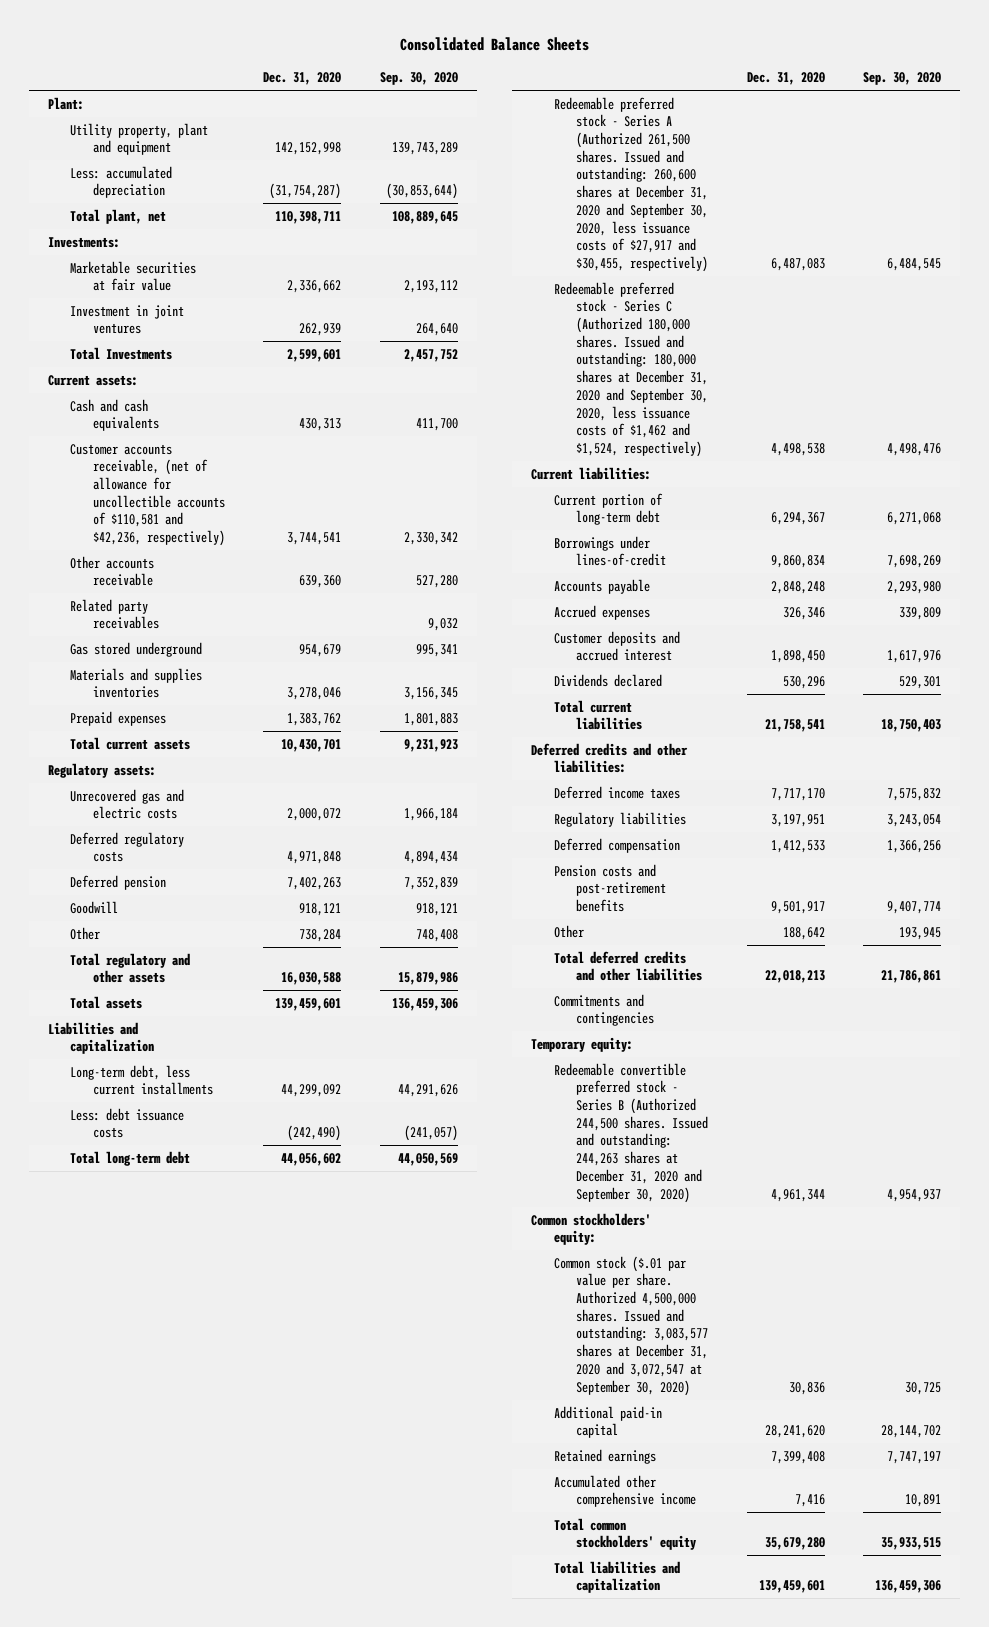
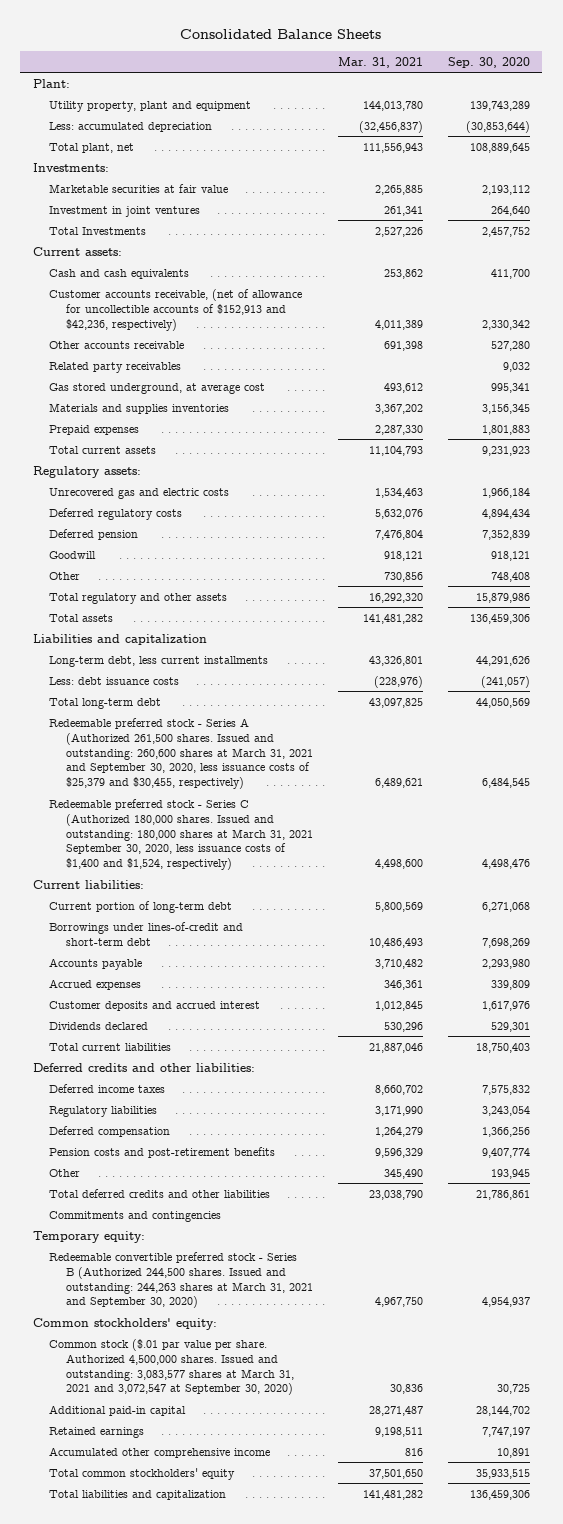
[263,72,342,86] Dec. 31, 2020 -> none
none -> [337,56,423,68] Mar. 31, 2021
[70,443,225,547] Customer accounts receivable, (net of allowance for uncollectible accounts of $110,581 and $42,236, respectively) -> [49,288,303,331] Customer accounts receivable, (net of allowance for uncollectible accounts of $152,913 and $42,236, respectively)
[70,641,203,657] Gas stored underground -> [49,382,266,394] Gas stored underground, at average cost
[553,96,708,272] Redeemable preferred stock - Series A (Authorized 261,500 shares. Issued and outstanding: 260,600 shares at December 31, 2020 and September 30, 2020, less issuance costs of $27,917 and $30,455, respectively) -> [49,717,313,790] Redeemable preferred stock - Series A (Authorized 261,500 shares. Issued and outstanding: 260,600 shares at March 31, 2021 and September 30, 2020, less issuance costs of $25,379 and $30,455, respectively)
[553,281,708,457] Redeemable preferred stock - Series C (Authorized 180,000 shares. Issued and outstanding: 180,000 shares at December 31, 2020 and September 30, 2020, less issuance costs of $1,462 and $1,524, respectively) -> [49,798,313,871] Redeemable preferred stock - Series C (Authorized 180,000 shares. Issued and outstanding: 180,000 shares at March 31, 2021 September 30, 2020, less issuance costs of $1,400 and $1,524, respectively)
[553,535,666,567] Borrowings under lines-of-credit -> [49,921,244,946] Borrowings under lines-of-credit and short-term debt
[553,1062,708,1203] Redeemable convertible preferred stock - Series B (Authorized 244,500 shares. Issued and outstanding: 244,263 shares at December 31, 2020 and September 30, 2020) -> [49,1251,313,1309] Redeemable convertible preferred stock - Series B (Authorized 244,500 shares. Issued and outstanding: 244,263 shares at March 31, 2021 and September 30, 2020)
[553,1255,708,1396] Common stock ($.01 par value per share. Authorized 4,500,000 shares. Issued and outstanding: 3,083,577 shares at December 31, 2020 and 3,072,547 at September 30, 2020) -> [49,1338,294,1396] Common stock ($.01 par value per share. Authorized 4,500,000 shares. Issued and outstanding: 3,083,577 shares at March 31, 2021 and 3,072,547 at September 30, 2020)

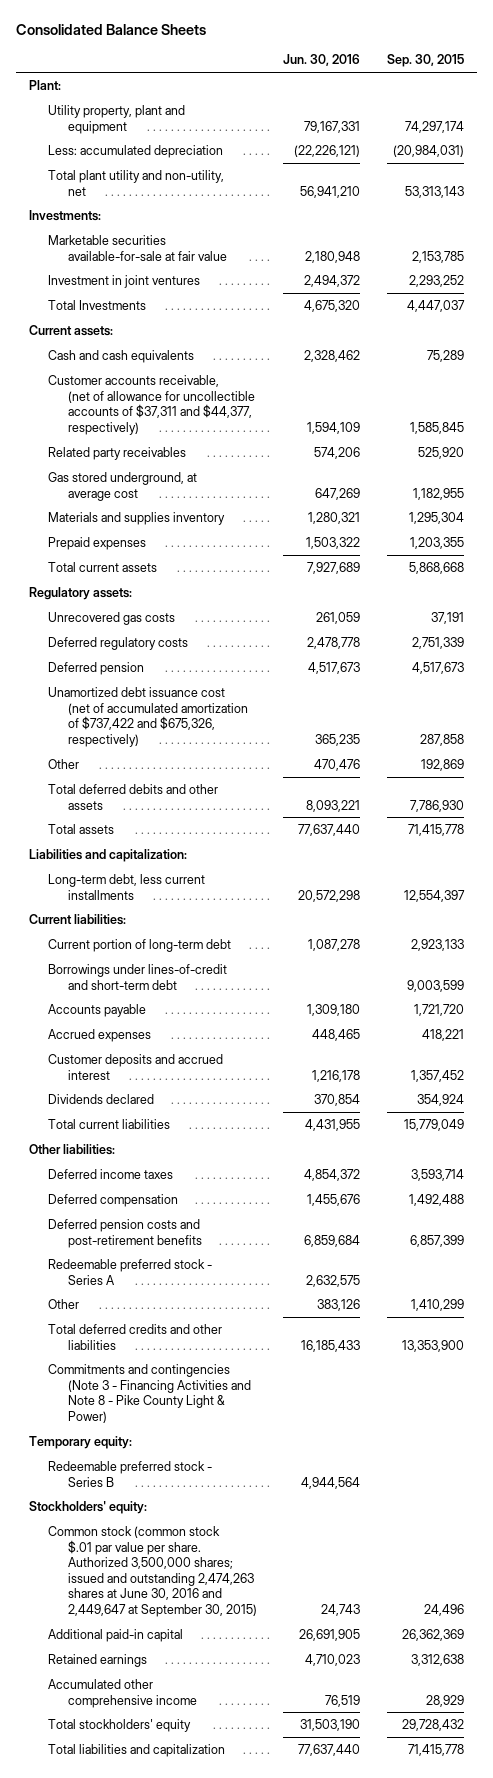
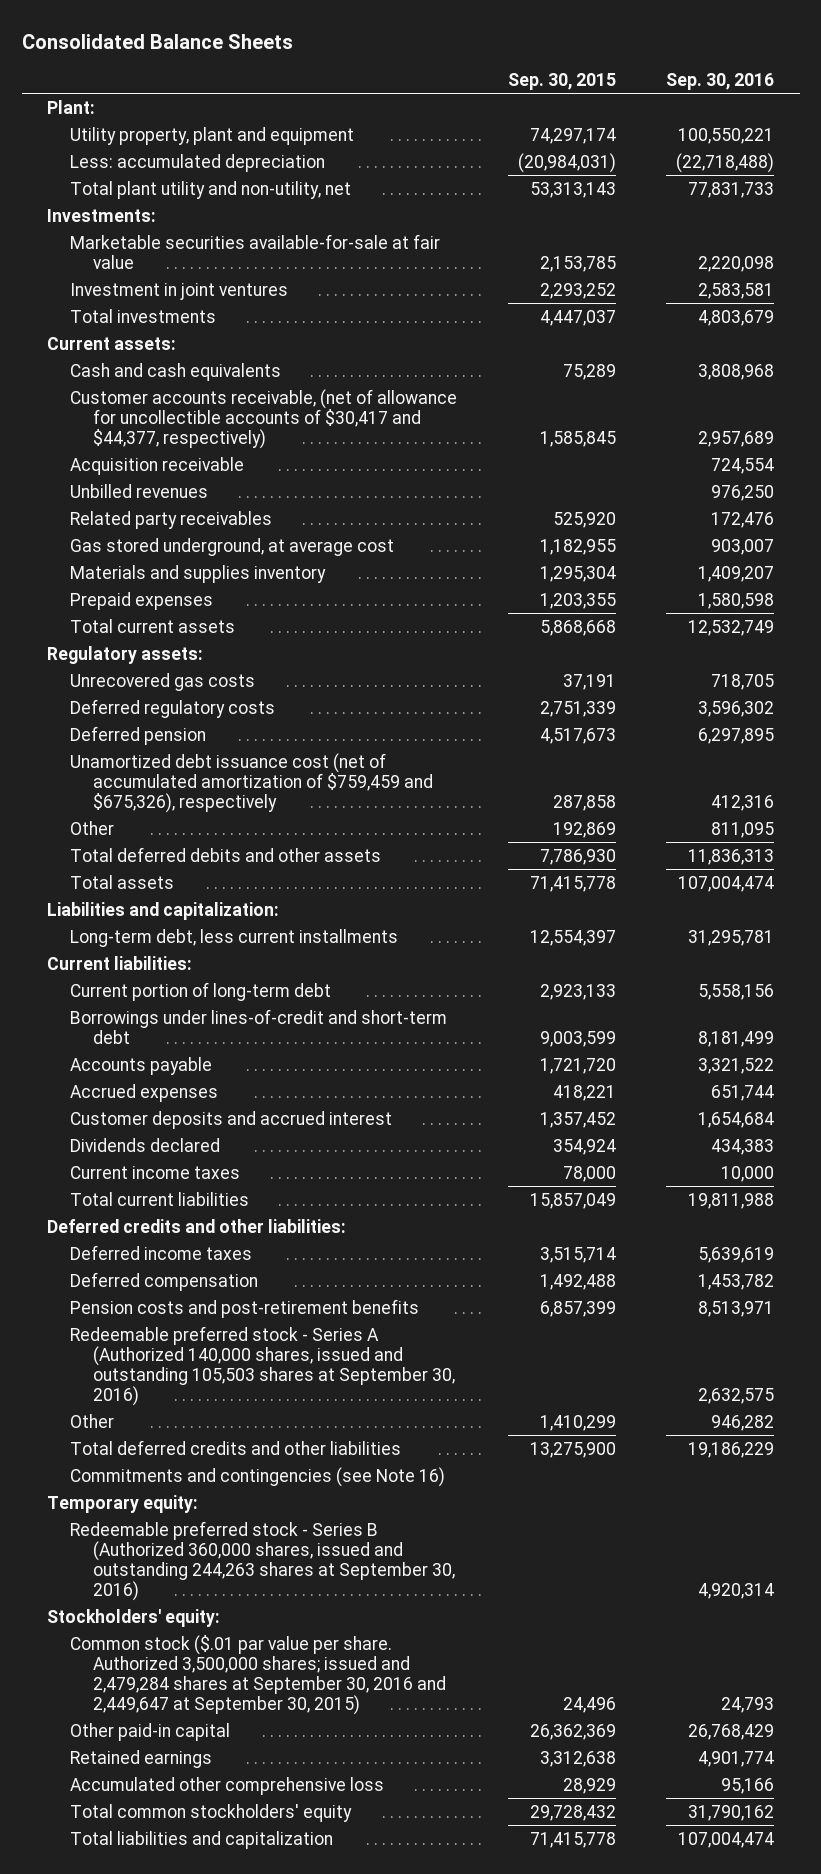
[283,54,361,67] Jun. 30, 2016 -> none
none -> [666,72,775,90] Sep. 30, 2016
[48,299,147,310] Total Investments -> [70,308,217,323] Total investments
[48,374,255,435] Customer accounts receivable, (net of allowance for uncollectible accounts of $37,311 and $44,377, respectively) -> [70,388,458,449] Customer accounts receivable, (net of allowance for uncollectible accounts of $30,417 and $44,377, respectively)
none -> [70,456,245,475] Acquisition receivable
none -> [70,483,209,498] Unbilled revenues
[48,686,248,747] Unamortized debt issuance cost (net of accumulated amortization of $737,422 and $675,326, respectively) -> [70,752,433,813] Unamortized debt issuance cost (net of accumulated amortization of $759,459 and $675,326), respectively
none -> [70,1165,241,1179] Current income taxes
[404,1118,465,1131] 15,779,049 -> [529,1192,616,1209] 15,857,049
[28,1143,115,1155] Other liabilities: -> [47,1218,347,1233] Deferred credits and other liabilities:
[411,1168,465,1181] 3,593,714 -> [539,1246,616,1263] 3,515,714
[48,1258,213,1285] Redeemable preferred stock - Series A -> none
[48,1218,202,1248] Deferred pension costs and post-retirement benefits -> [70,1298,420,1318] Pension costs and post-retirement benefits
none -> [70,1325,455,1406] Redeemable preferred stock - Series A (Authorized 140,000 shares, issued and outstanding 105,503 shares at September 30, 2016)
[402,1339,465,1352] 13,353,900 -> [529,1441,616,1458] 13,275,900
[48,1363,251,1423] Commitments and contingencies (Note 3 - Financing Activities and Note 8 - Pike County Light & Power) -> [70,1466,446,1487] Commitments and contingencies (see Note 16)
[48,1460,213,1487] Redeemable preferred stock - Series B -> [70,1520,455,1601] Redeemable preferred stock - Series B (Authorized 360,000 shares, issued and outstanding 244,263 shares at September 30, 2016)
[48,1525,257,1617] Common stock (common stock $.01 par value per share. Authorized 3,500,000 shares; issued and outstanding 2,474,263 shares at June 30, 2016 and 2,449,647 at September 30, 2015) -> [70,1634,446,1715] Common stock ($.01 par value per share. Authorized 3,500,000 shares; issued and 2,479,284 shares at September 30, 2016 and 2,449,647 at September 30, 2015)
[48,1628,184,1642] Additional paid-in capital -> [70,1722,231,1741] Other paid-in capital
[48,1678,197,1708] Accumulated other comprehensive income -> [70,1776,385,1795] Accumulated other comprehensive loss
[48,1718,192,1732] Total stockholders' equity -> [70,1803,353,1822] Total common stockholders' equity

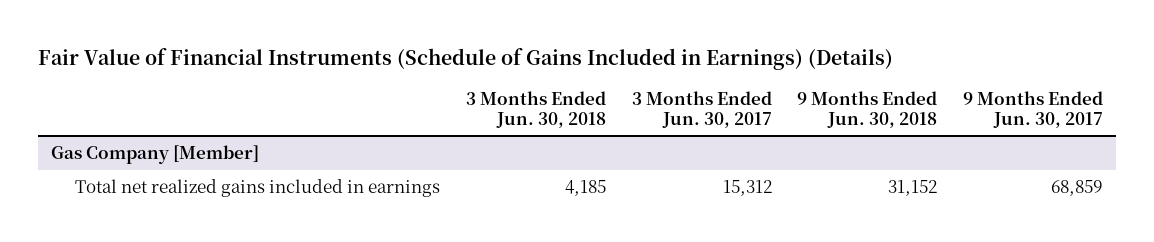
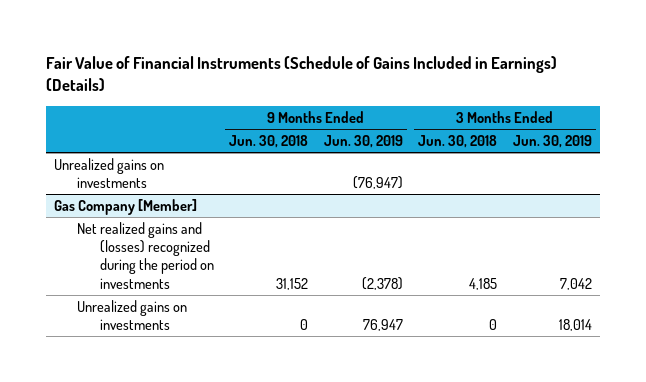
[631,90,772,128] 3 Months Ended Jun. 30, 2017 -> none
[962,90,1103,128] 9 Months Ended Jun. 30, 2017 -> none
none -> [323,134,403,148] Jun. 30, 2019
none -> [512,134,592,148] Jun. 30, 2019
none -> [54,157,165,189] Unrealized gains on investments
[75,179,441,198] Total net realized gains included in earnings -> [76,221,214,289] Net realized gains and (losses) recognized during the period on investments
none -> [76,299,187,331] Unrealized gains on investments

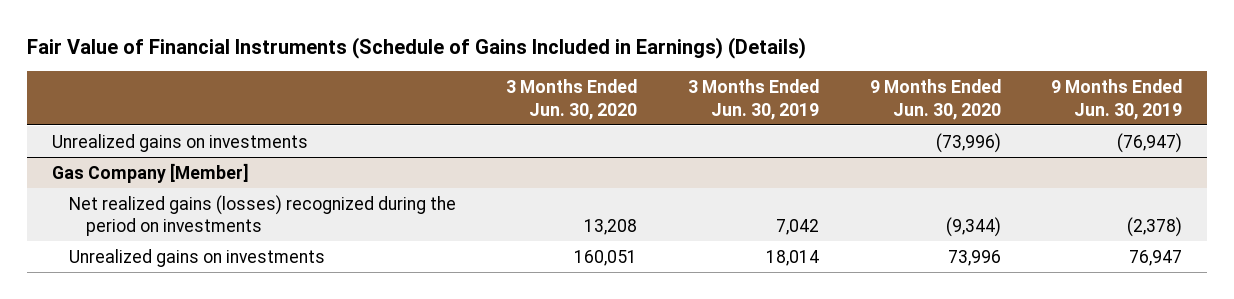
[229,134,309,148] Jun. 30, 2018 -> none
[418,134,498,148] Jun. 30, 2018 -> none
none -> [506,79,638,120] 3 Months Ended Jun. 30, 2020
none -> [869,79,1001,120] 9 Months Ended Jun. 30, 2020
[76,221,214,289] Net realized gains and (losses) recognized during the period on investments -> [68,194,456,237] Net realized gains (losses) recognized during the period on investments

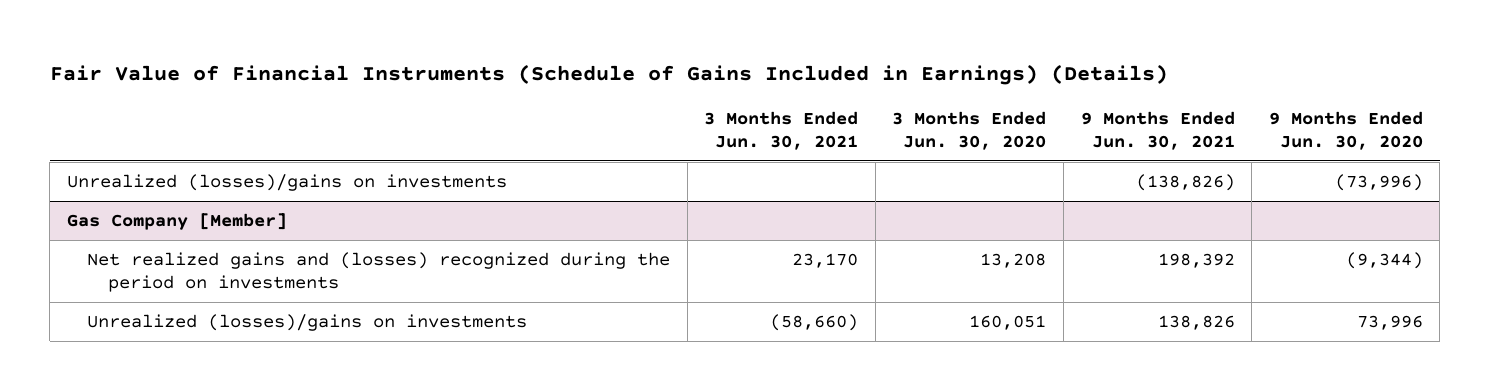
[687,79,819,120] 3 Months Ended Jun. 30, 2019 -> none
[1051,79,1183,120] 9 Months Ended Jun. 30, 2019 -> none
none -> [704,110,859,151] 3 Months Ended Jun. 30, 2021
none -> [1080,110,1235,151] 9 Months Ended Jun. 30, 2021
[52,133,309,152] Unrealized gains on investments -> [66,173,507,191] Unrealized (losses)/gains on investments
[68,194,456,237] Net realized gains (losses) recognized during the period on investments -> [87,251,671,293] Net realized gains and (losses) recognized during the period on investments
[68,248,325,267] Unrealized gains on investments -> [87,313,528,331] Unrealized (losses)/gains on investments

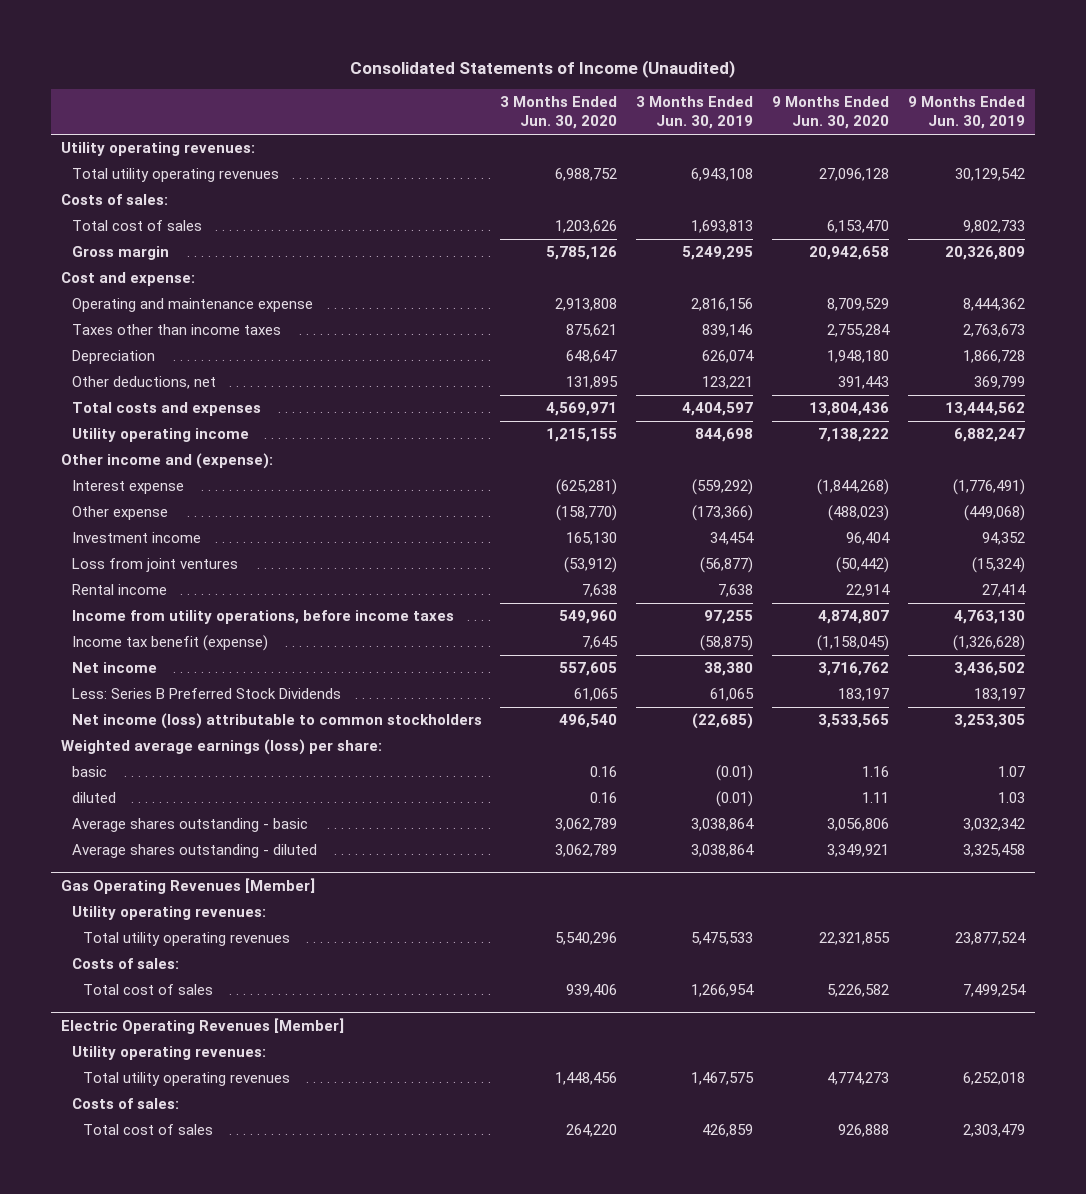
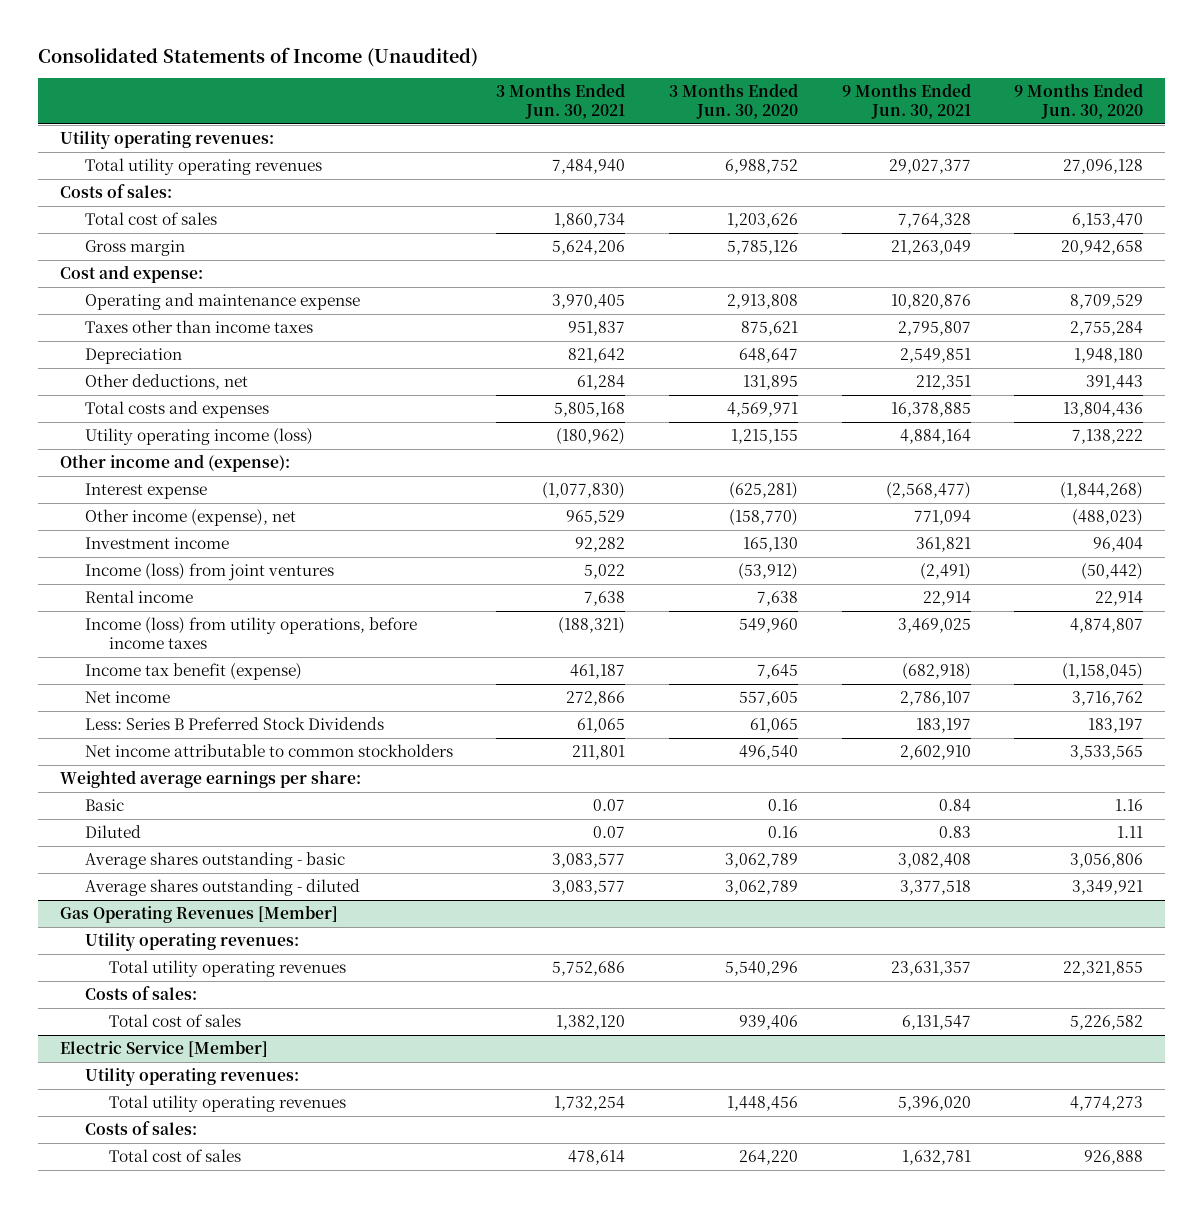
[636,96,754,130] 3 Months Ended Jun. 30, 2019 -> none
[908,96,1026,130] 9 Months Ended Jun. 30, 2019 -> none
none -> [496,83,626,120] 3 Months Ended Jun. 30, 2021
none -> [841,83,971,120] 9 Months Ended Jun. 30, 2021
[71,428,249,443] Utility operating income -> [84,428,313,446] Utility operating income (loss)
[71,506,168,521] Other expense -> [84,509,296,527] Other income (expense), net
[71,558,238,573] Loss from joint ventures -> [84,563,334,582] Income (loss) from joint ventures
[71,610,454,625] Income from utility operations, before income taxes -> [84,617,417,649] Income (loss) from utility operations, before income taxes
[71,713,482,730] Net income (loss) attributable to common stockholders -> [84,744,453,758] Net income attributable to common stockholders
[60,739,382,756] Weighted average earnings (loss) per share: -> [60,770,362,789] Weighted average earnings per share:
[71,766,107,778] basic -> [84,799,124,812] Basic
[71,792,116,804] diluted -> [84,825,141,839] Diluted
[60,1017,344,1034] Electric Operating Revenues [Member] -> [60,1040,269,1058] Electric Service [Member]

